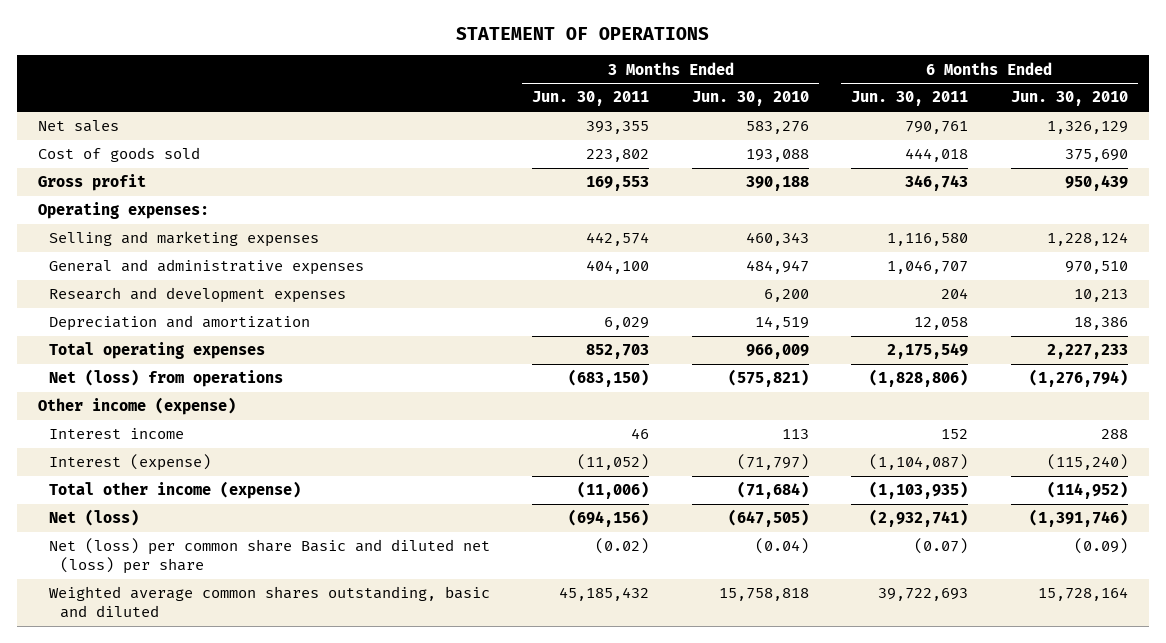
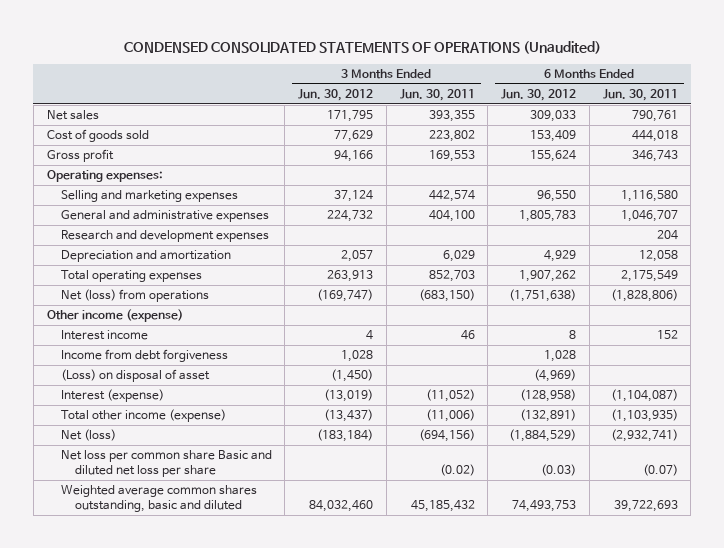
[455,27,709,41] STATEMENT OF OPERATIONS -> [124,40,602,54] CONDENSED CONSOLIDATED STATEMENTS OF OPERATIONS (Unaudited)
[691,91,809,107] Jun. 30, 2010 -> none
[1010,91,1128,107] Jun. 30, 2010 -> none
none -> [298,88,374,101] Jun. 30, 2012
none -> [501,88,577,101] Jun. 30, 2012
none -> [60,349,228,363] Income from debt forgiveness
none -> [60,369,210,383] (Loss) on disposal of asset
[49,538,491,575] Net (loss) per common share Basic and diluted net (loss) per share -> [60,450,272,478] Net loss per common share Basic and diluted net loss per share

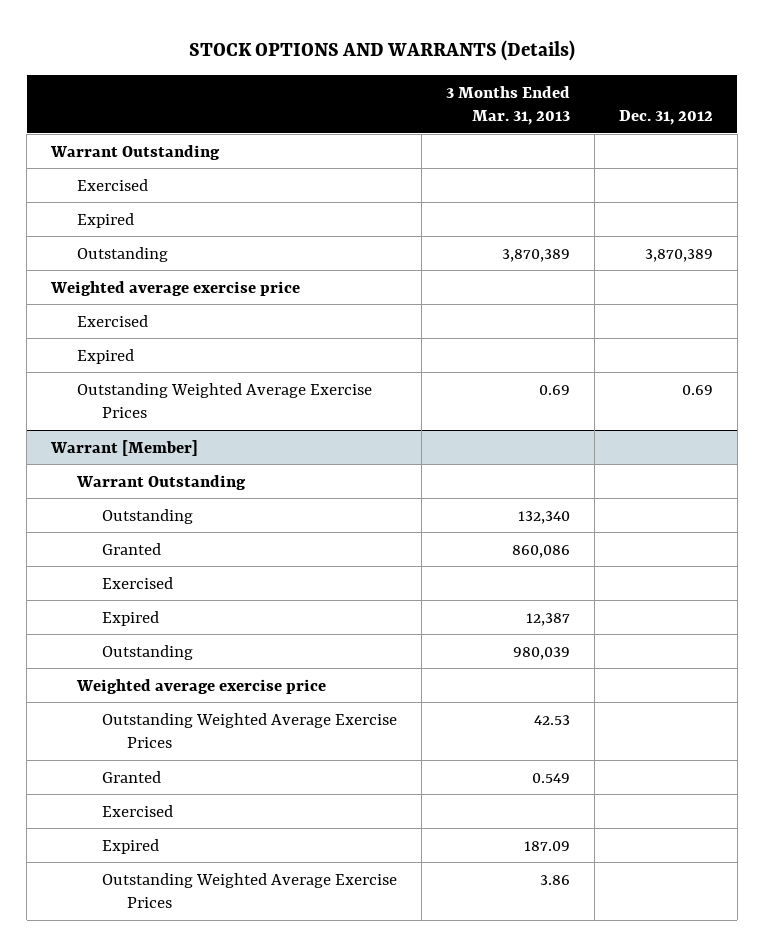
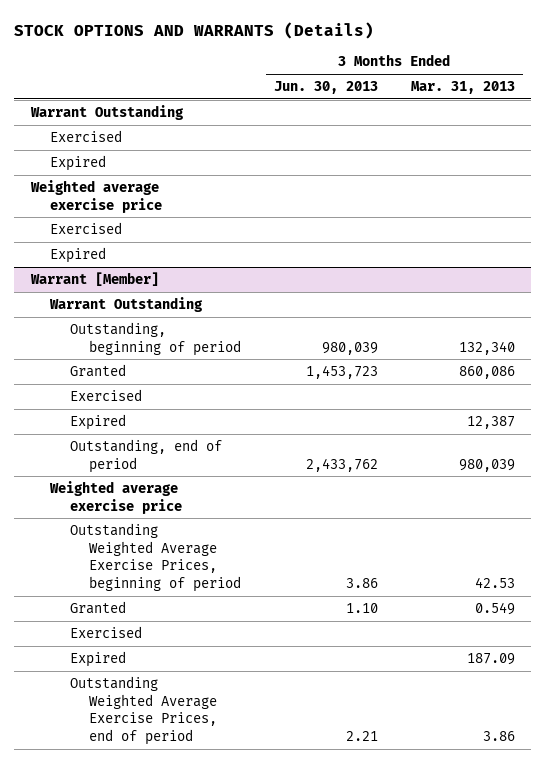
[618,109,713,125] Dec. 31, 2012 -> none
none -> [273,81,378,95] Jun. 30, 2013
[76,246,168,262] Outstanding -> none
[76,382,372,418] Outstanding Weighted Average Exercise Prices -> none
[101,508,193,524] Outstanding -> [69,322,242,356] Outstanding, beginning of period
[101,644,193,660] Outstanding -> [69,439,222,473] Outstanding, end of period
[101,712,397,748] Outstanding Weighted Average Exercise Prices -> [69,523,242,592] Outstanding Weighted Average Exercise Prices, beginning of period
[101,872,397,908] Outstanding Weighted Average Exercise Prices -> [69,676,218,745] Outstanding Weighted Average Exercise Prices, end of period

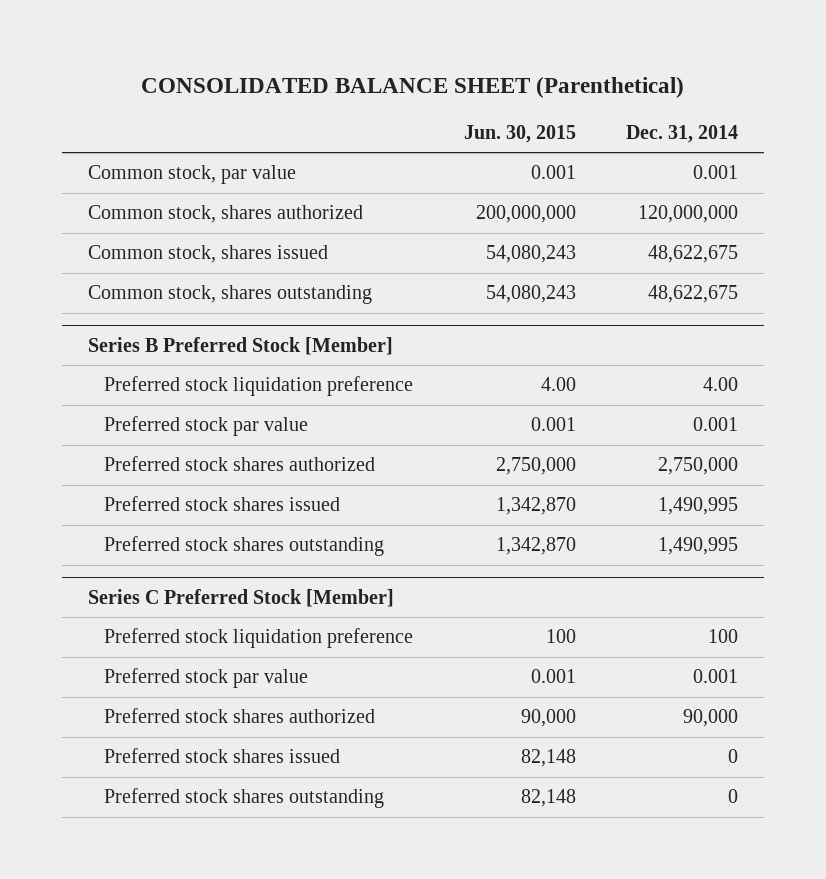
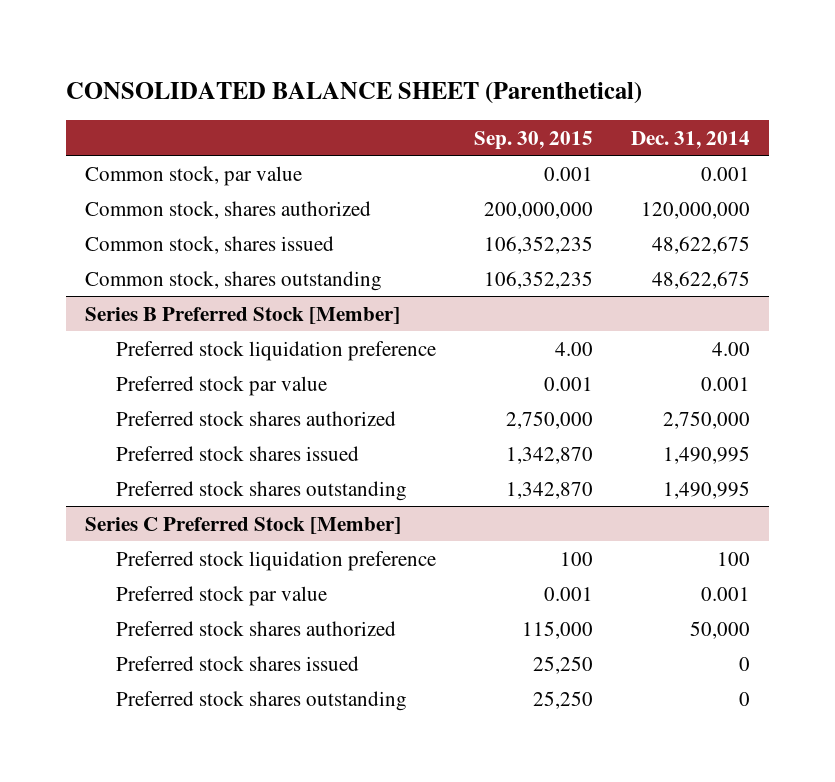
[463,125,576,144] Jun. 30, 2015 -> none
none -> [474,130,594,150] Sep. 30, 2015
[683,709,739,728] 90,000 -> [690,620,751,639] 50,000

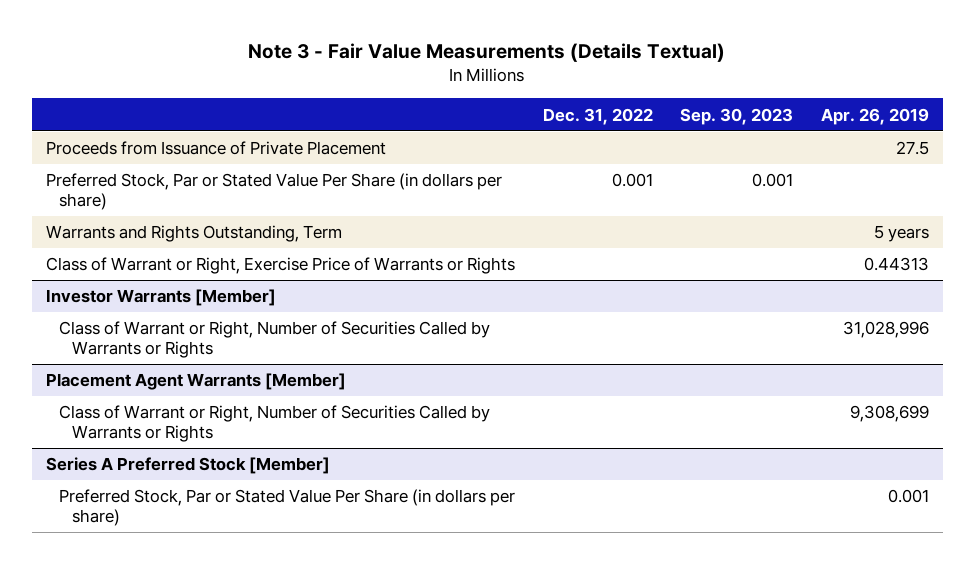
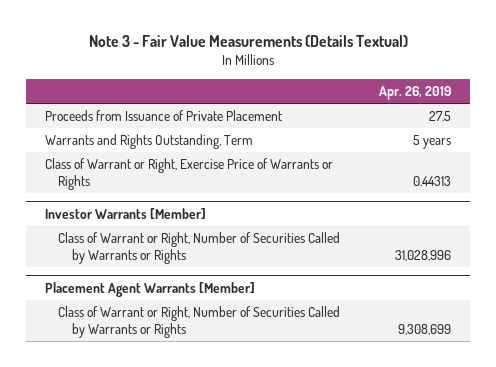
[542,107,653,125] Dec. 31, 2022 -> none
[680,107,794,125] Sep. 30, 2023 -> none
[45,173,502,211] Preferred Stock, Par or Stated Value Per Share (in dollars per share) -> none
[45,457,330,475] Series A Preferred Stock [Member] -> none
[58,489,515,527] Preferred Stock, Par or Stated Value Per Share (in dollars per share) -> none

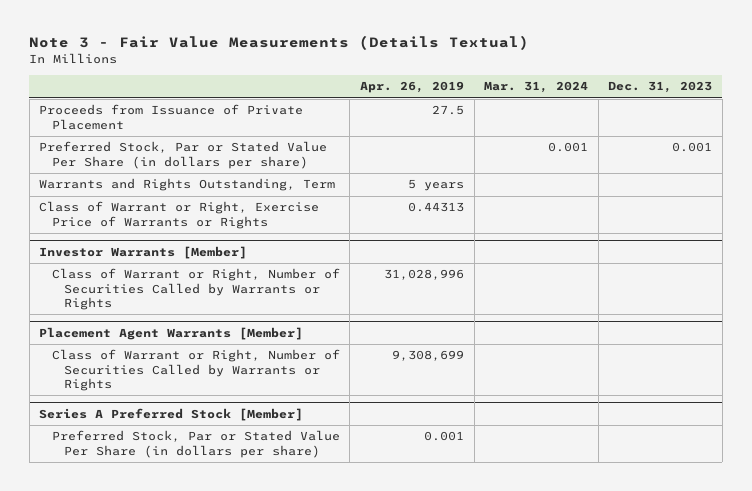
none -> [484,81,589,94] Mar. 31, 2024
none -> [608,81,713,94] Dec. 31, 2023
none -> [39,141,328,169] Preferred Stock, Par or Stated Value Per Share (in dollars per share)
none -> [39,407,304,421] Series A Preferred Stock [Member]
none -> [51,430,340,458] Preferred Stock, Par or Stated Value Per Share (in dollars per share)

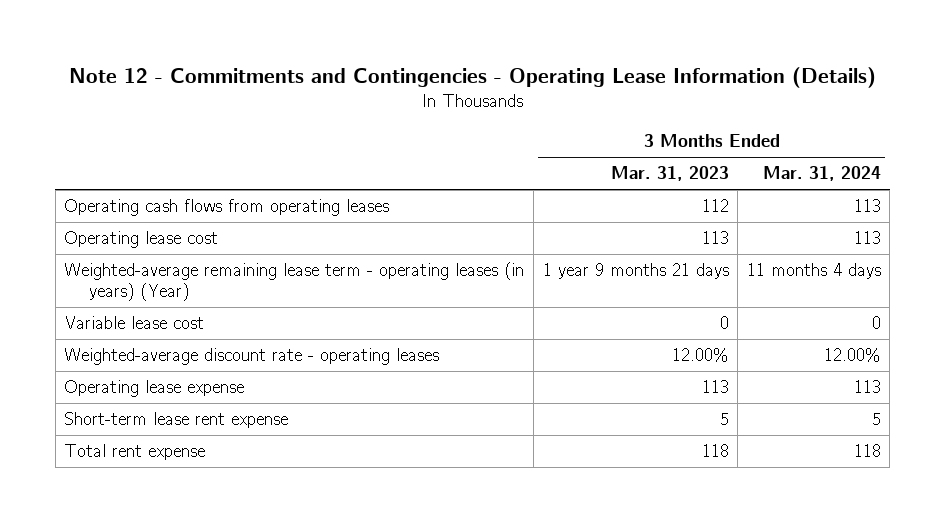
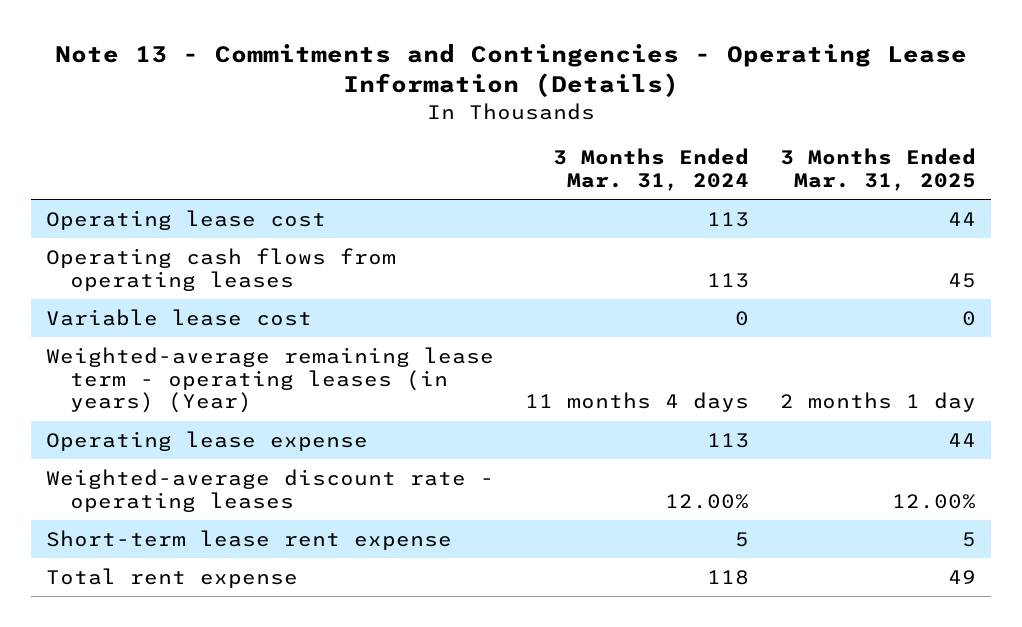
[68,67,876,89] Note 12 - Commitments and Contingencies - Operating Lease Information (Details) -> [55,43,968,98] Note 13 - Commitments and Contingencies - Operating Lease Information (Details)
[610,166,729,182] Mar. 31, 2023 -> none
none -> [779,148,976,192] 3 Months Ended Mar. 31, 2025
[64,199,390,217] Operating cash flows from operating leases -> [46,247,397,291] Operating cash flows from operating leases
[64,262,525,301] Weighted-average remaining lease term - operating leases (in years) (Year) -> [46,346,495,414] Weighted-average remaining lease term - operating leases (in years) (Year)
[64,348,440,366] Weighted-average discount rate - operating leases -> [46,468,495,512] Weighted-average discount rate - operating leases

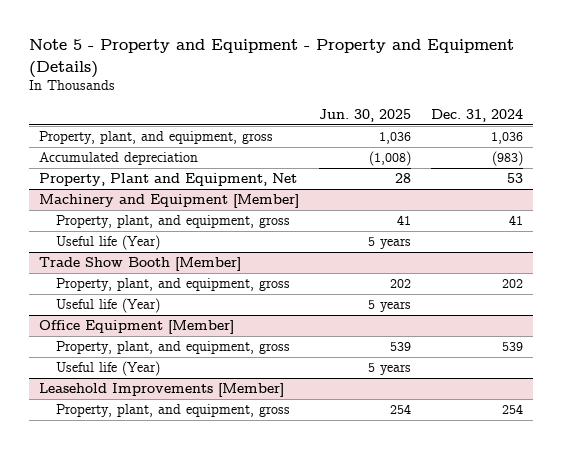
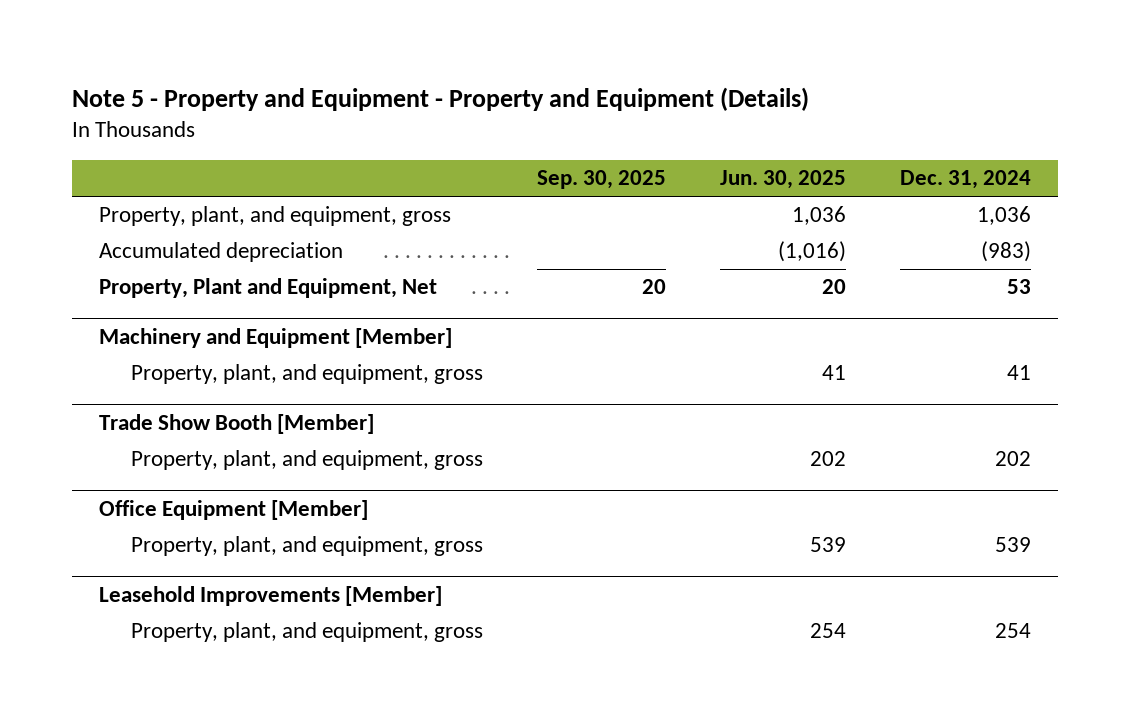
none -> [536,170,666,190] Sep. 30, 2025
[368,151,411,167] (1,008) -> [777,241,846,263] (1,016)
[394,173,411,184] 28 -> [821,279,846,295] 20
[56,235,161,251] Useful life (Year) -> none
[56,298,161,314] Useful life (Year) -> none
[56,361,161,377] Useful life (Year) -> none

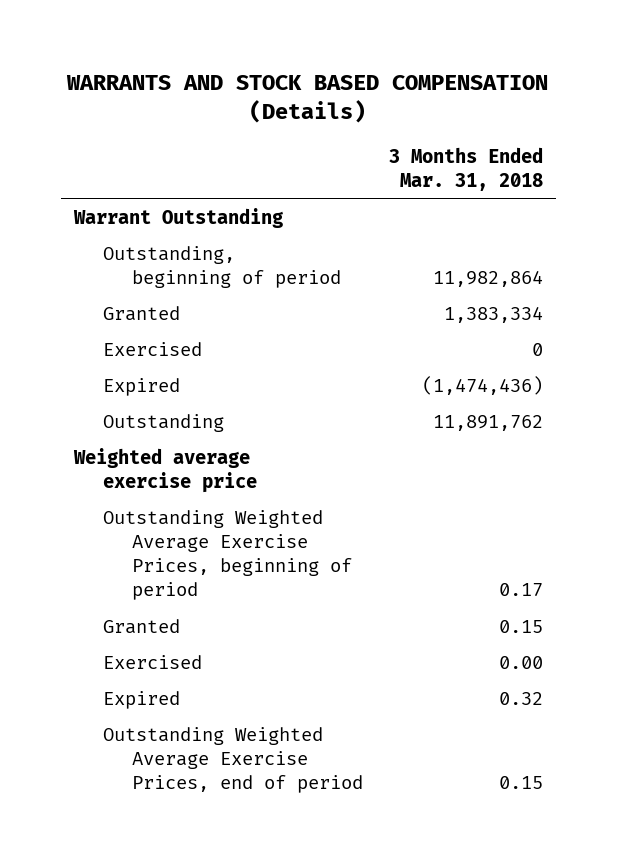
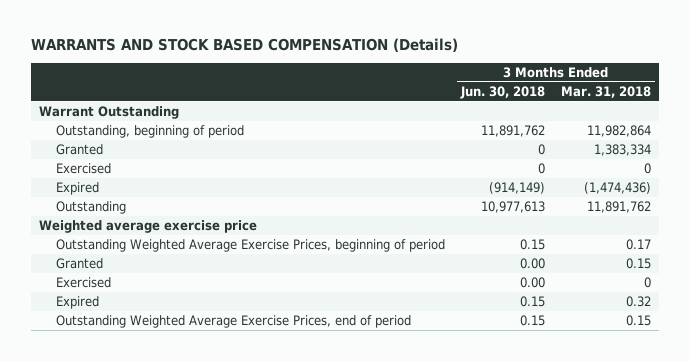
none -> [459,85,545,99] Jun. 30, 2018
[498,655,543,669] 0.00 -> [644,276,652,288] 0

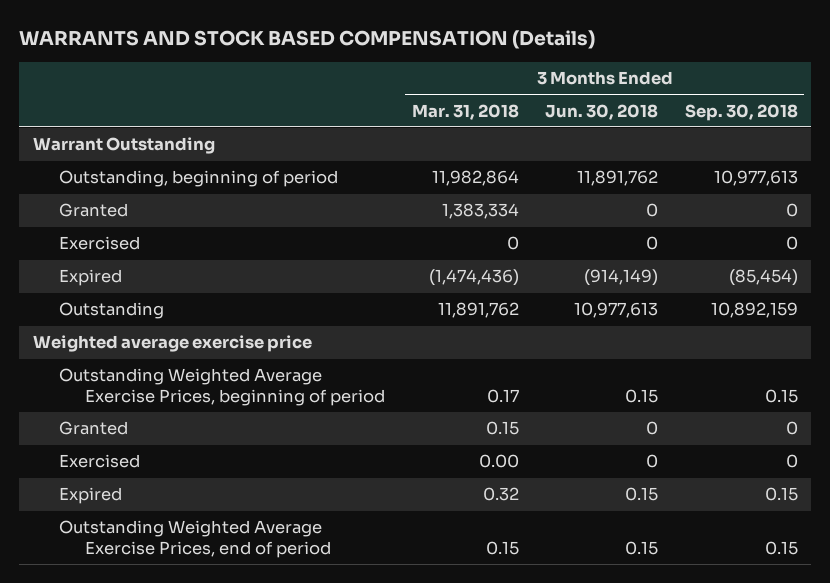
none -> [684,103,798,121] Sep. 30, 2018
[519,257,545,269] 0.00 -> [646,421,659,436] 0
[519,276,545,288] 0.00 -> [646,454,659,469] 0
[644,276,652,288] 0 -> [478,454,519,469] 0.00

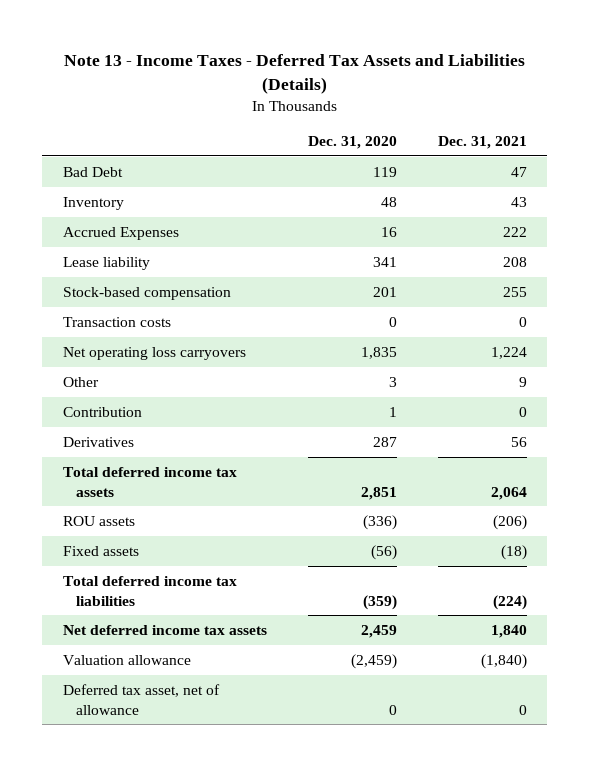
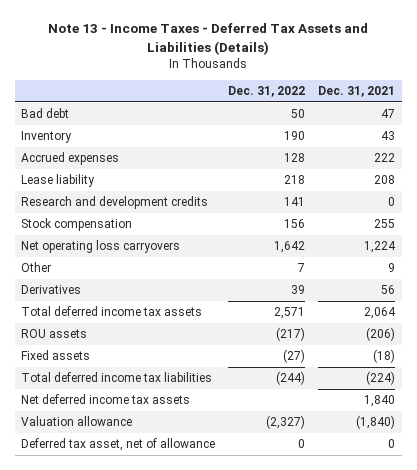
[307,135,397,149] Dec. 31, 2020 -> none
none -> [228,85,306,97] Dec. 31, 2022
[62,166,123,177] Bad Debt -> [21,108,70,119] Bad debt
[62,226,179,240] Accrued Expenses -> [21,152,120,166] Accrued expenses
[62,316,171,327] Transaction costs -> none
none -> [21,196,209,210] Research and development credits
[62,286,231,300] Stock-based compensation -> [21,218,133,232] Stock compensation
[62,406,142,417] Contribution -> none

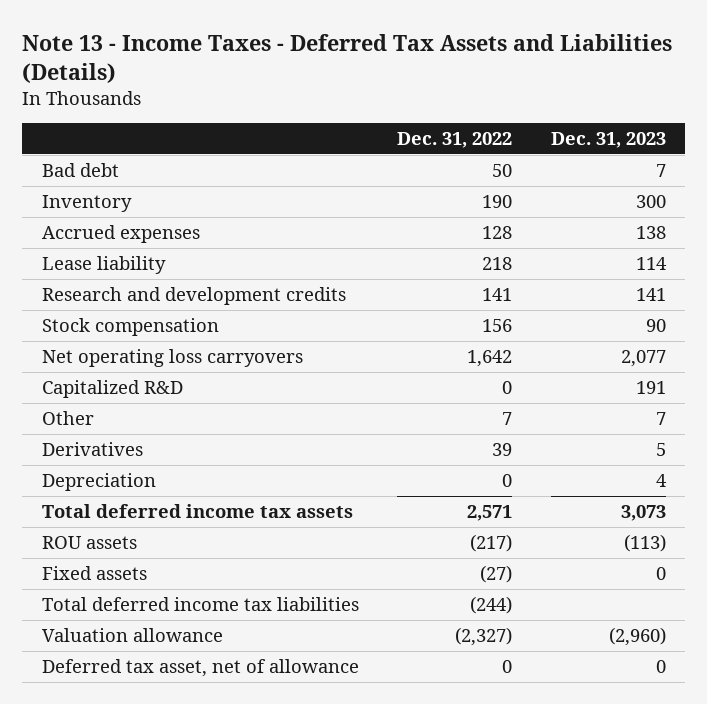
[318,85,396,97] Dec. 31, 2021 -> none
none -> [550,132,666,149] Dec. 31, 2023
none -> [41,379,183,398] Capitalized R&D
none -> [41,472,156,491] Depreciation
[21,394,191,405] Net deferred income tax assets -> none

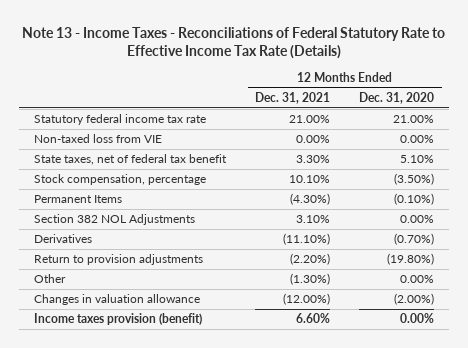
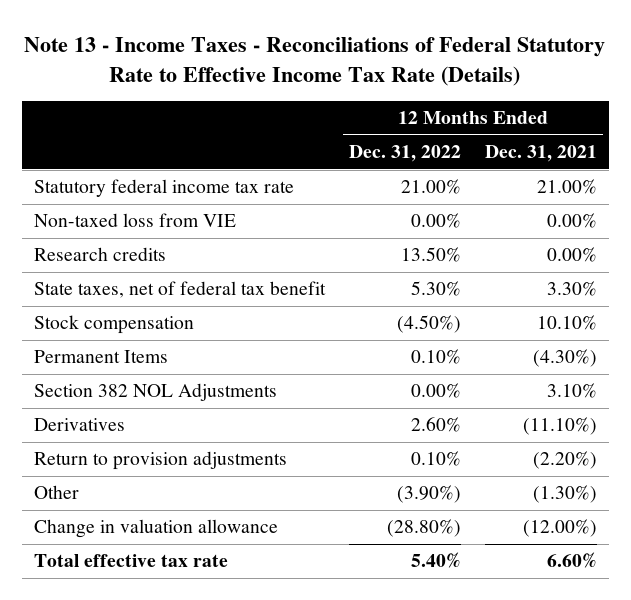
[359,92,435,105] Dec. 31, 2020 -> none
none -> [348,145,461,163] Dec. 31, 2022
none -> [33,247,166,262] Research credits
[34,174,207,186] Stock compensation, percentage -> [33,315,194,335] Stock compensation
[34,294,201,306] Changes in valuation allowance -> [33,519,278,539] Change in valuation allowance
[34,313,203,326] Income taxes provision (benefit) -> [33,554,228,568] Total effective tax rate

